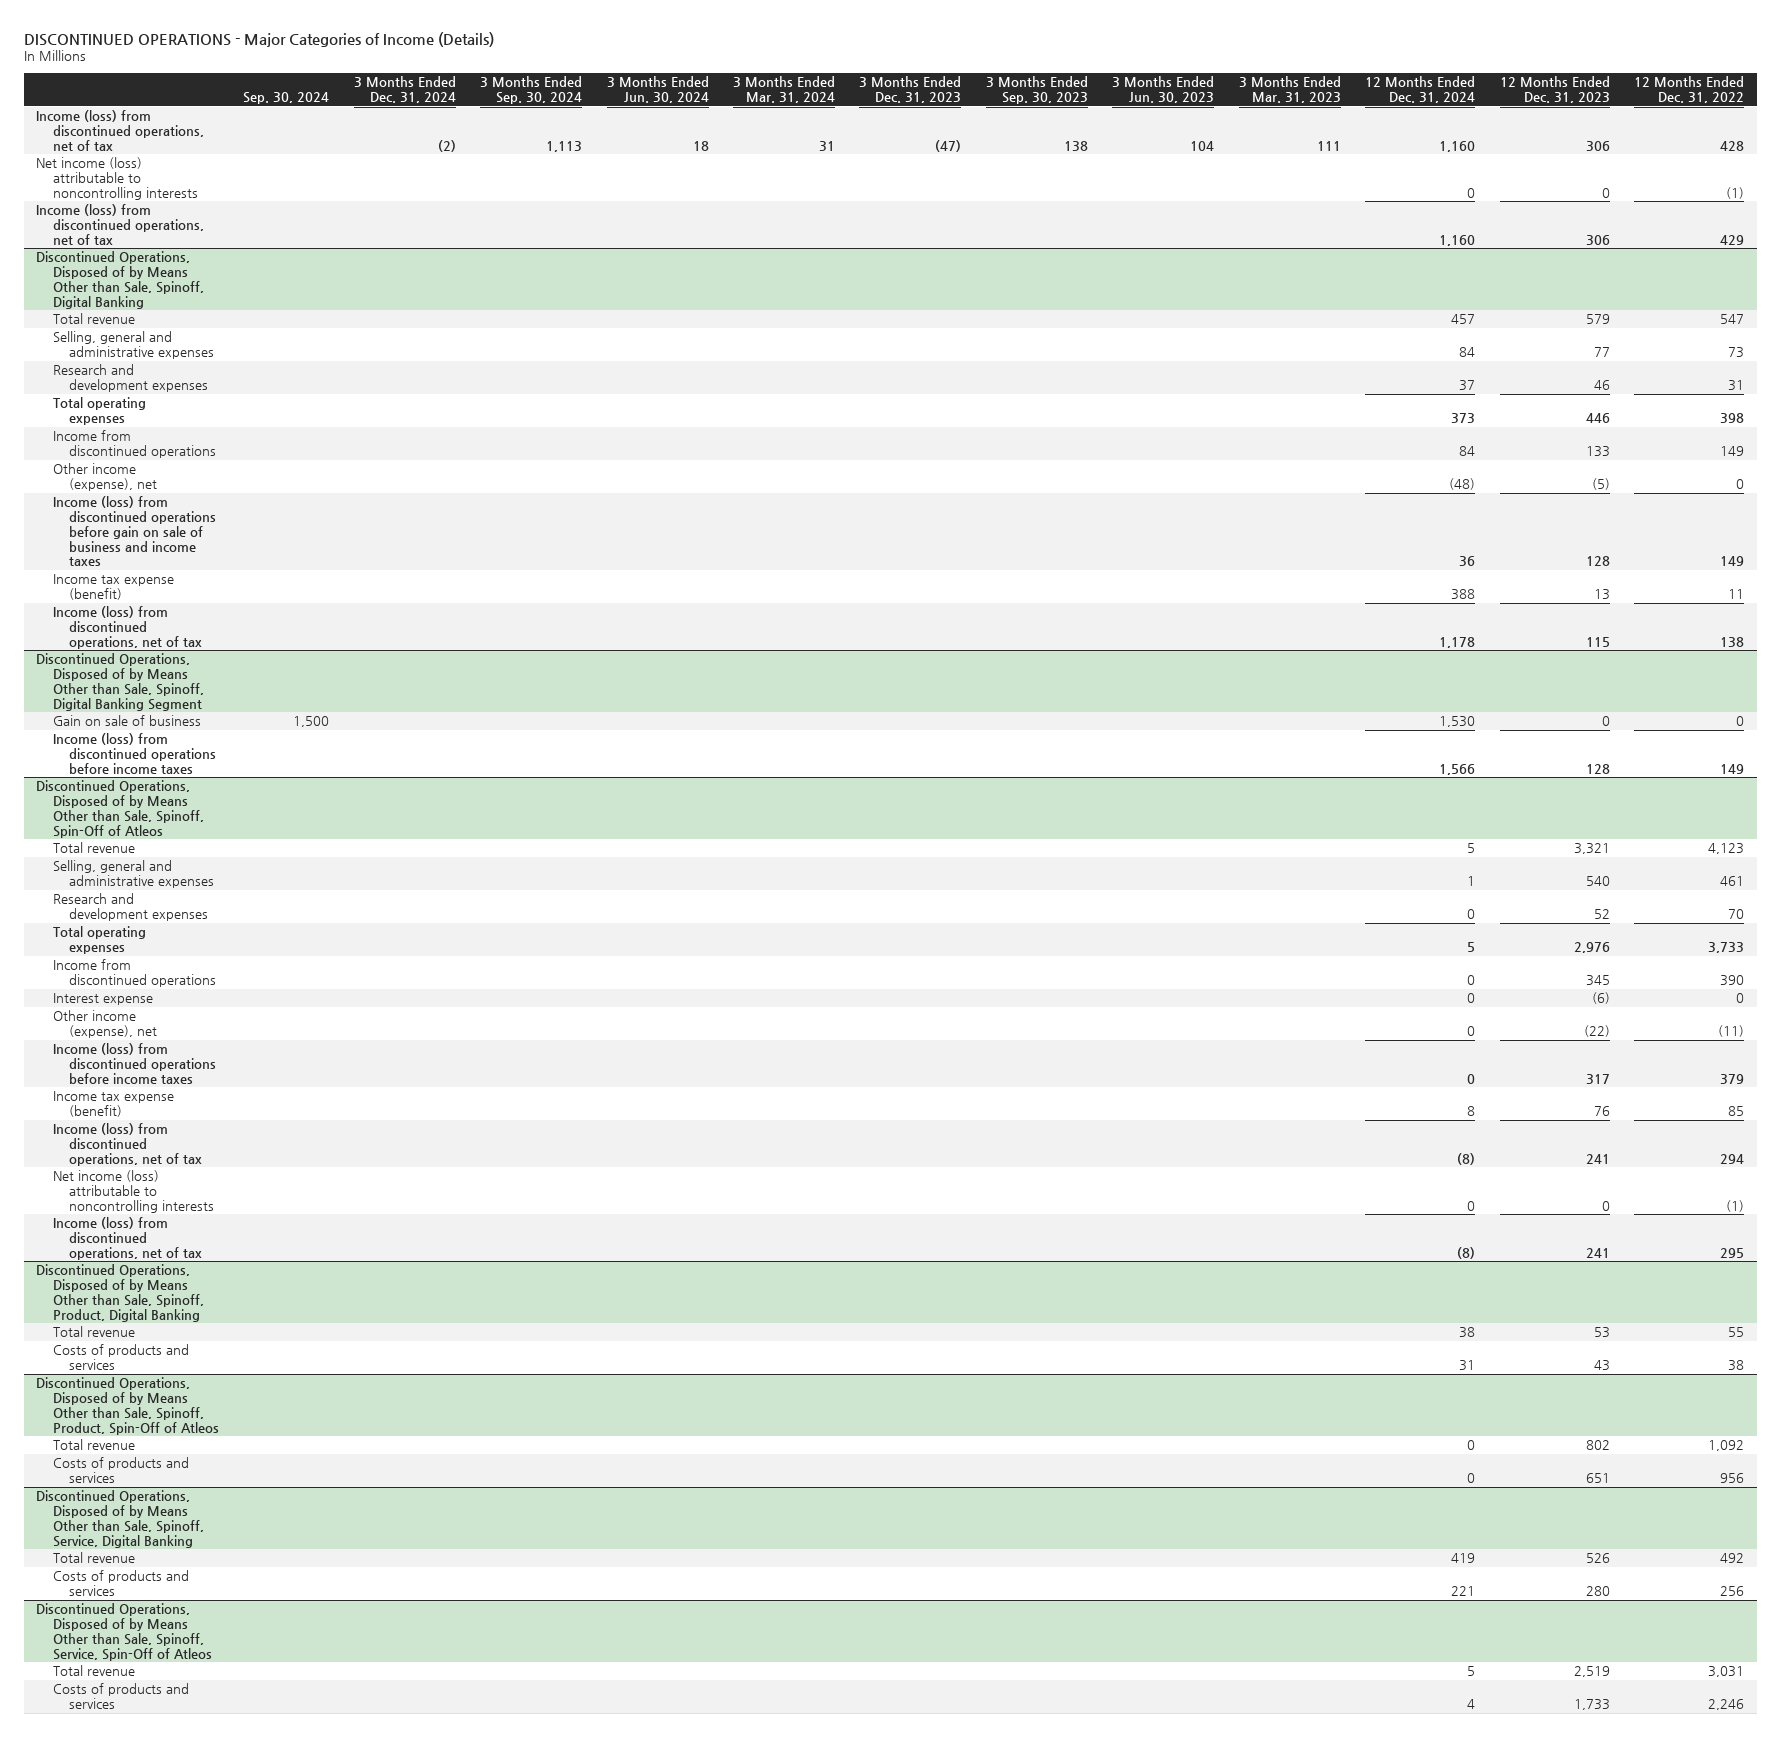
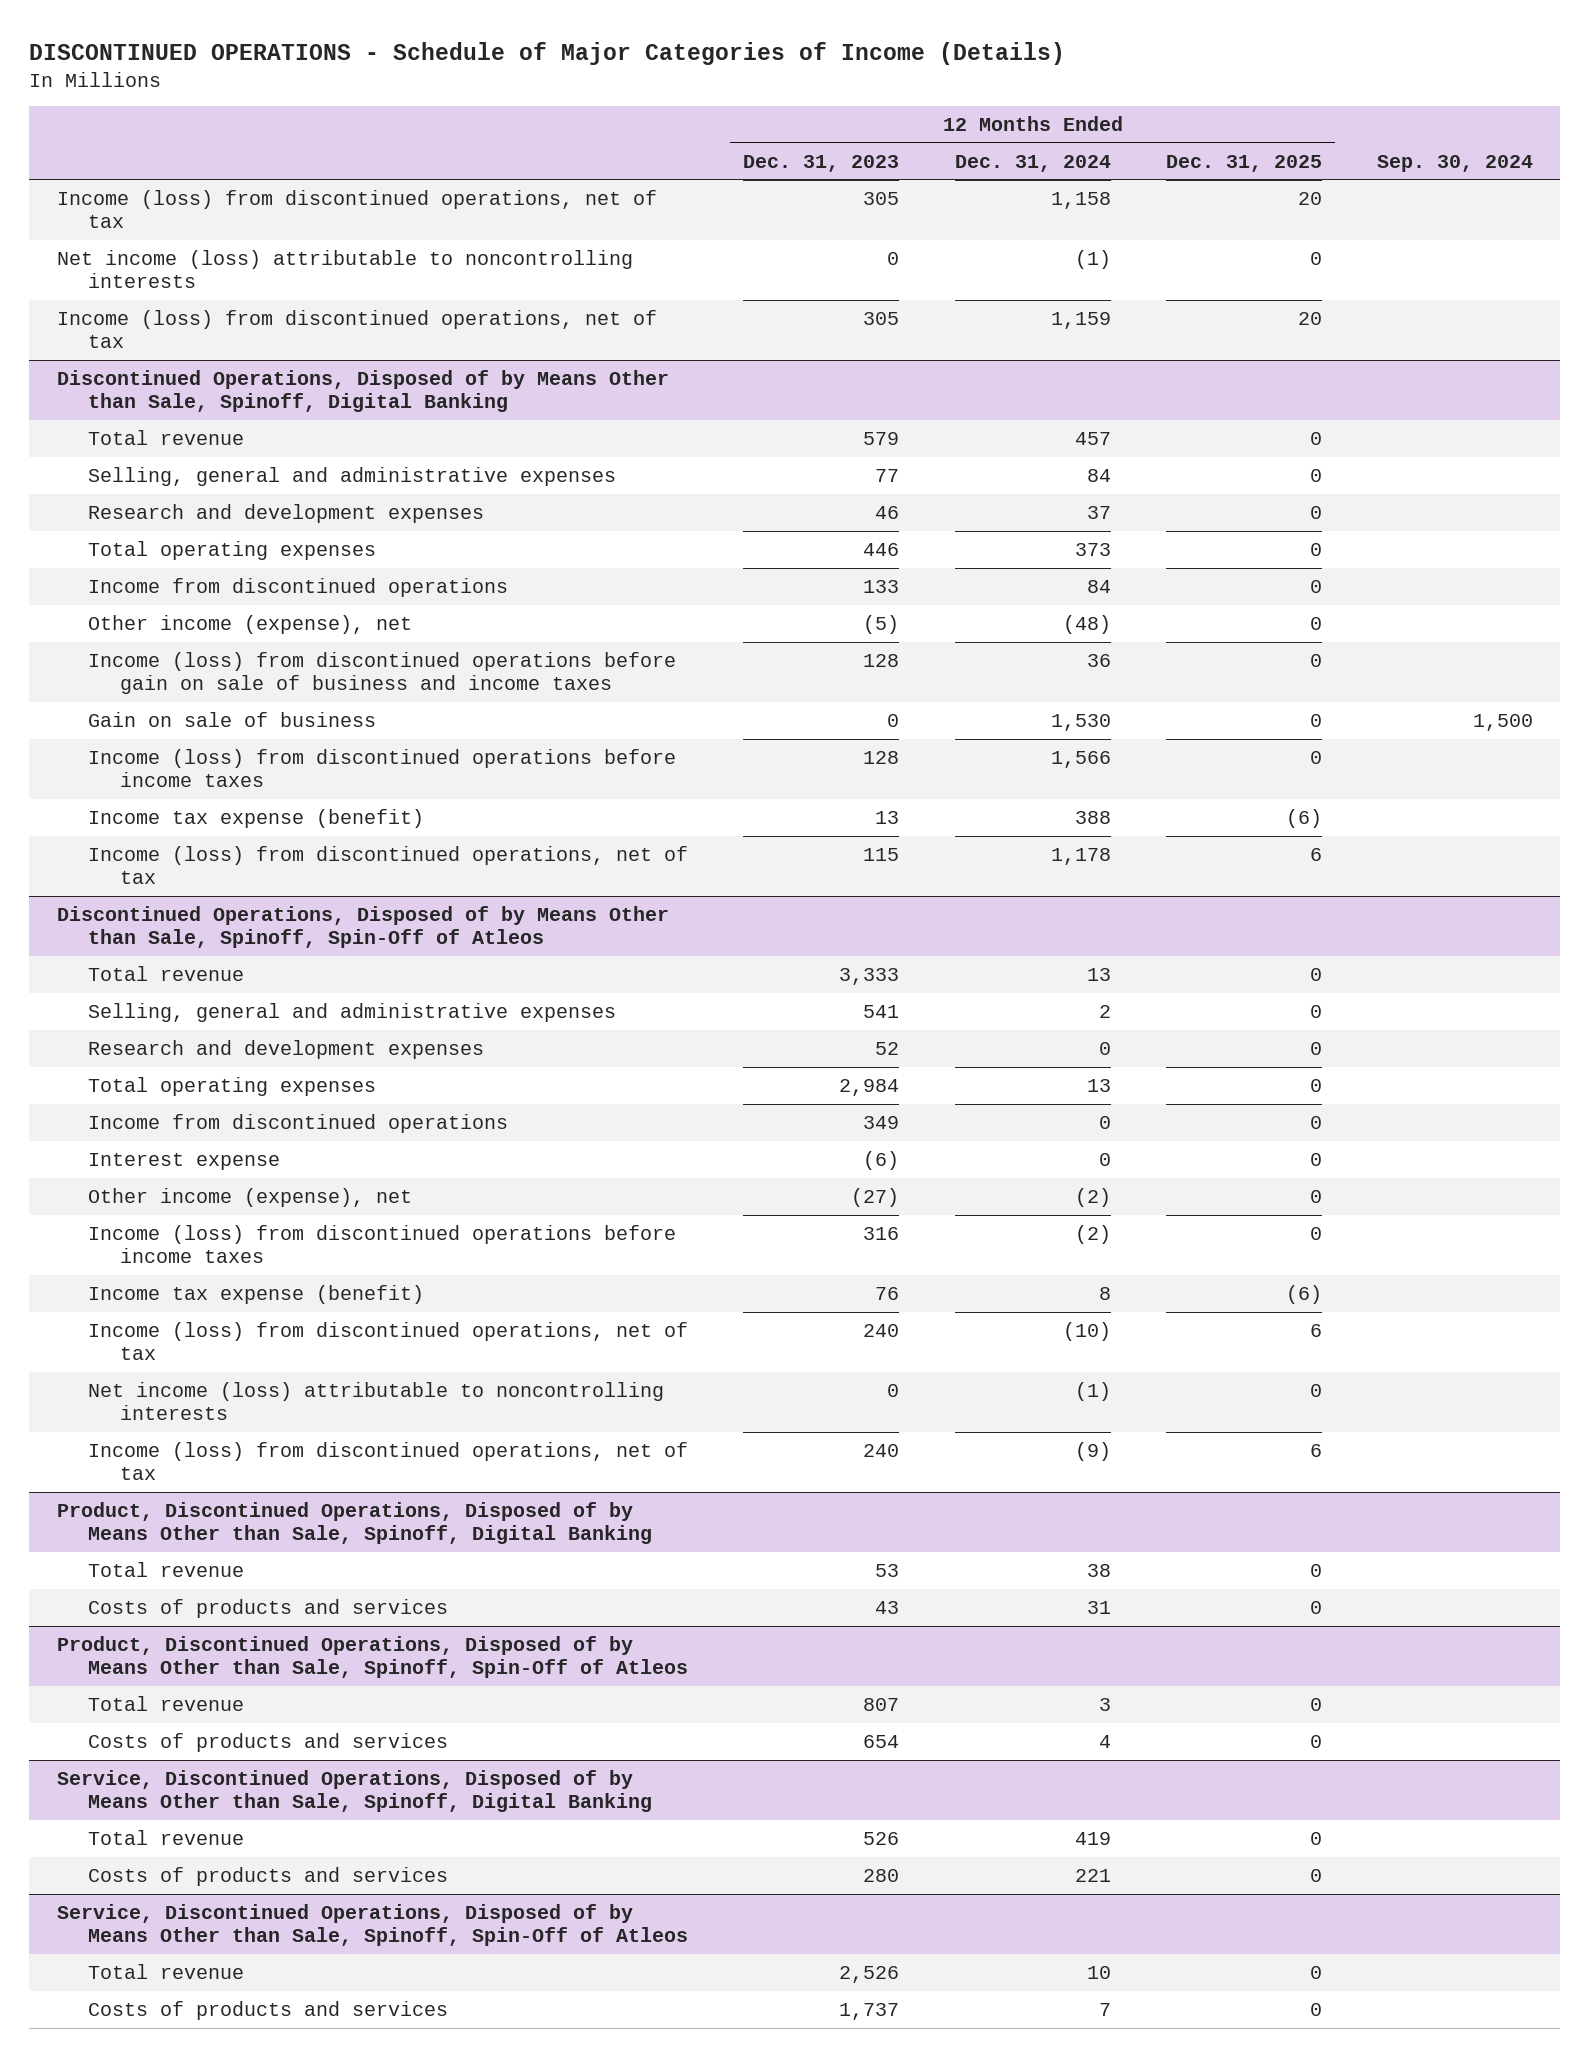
[24,31,495,47] DISCONTINUED OPERATIONS - Major Categories of Income (Details) -> [29,41,1066,65] DISCONTINUED OPERATIONS - Schedule of Major Categories of Income (Details)
[353,76,456,104] 3 Months Ended Dec. 31, 2024 -> none
[480,76,583,105] 3 Months Ended Sep. 30, 2024 -> none
[606,76,709,104] 3 Months Ended Jun. 30, 2024 -> none
[732,76,835,104] 3 Months Ended Mar. 31, 2024 -> none
[859,76,962,104] 3 Months Ended Dec. 31, 2023 -> none
[985,76,1088,105] 3 Months Ended Sep. 30, 2023 -> none
[1112,76,1215,104] 3 Months Ended Jun. 30, 2023 -> none
[1238,76,1341,104] 3 Months Ended Mar. 31, 2023 -> none
[1634,76,1745,104] 12 Months Ended Dec. 31, 2022 -> none
none -> [1165,154,1322,172] Dec. 31, 2025
[1439,140,1476,152] 1,160 -> [1050,191,1111,209] 1,158
[1585,140,1610,151] 306 -> [863,191,900,205] 305
[1467,187,1476,198] 0 -> [1074,249,1111,269] (1)
[1439,234,1476,246] 1,160 -> [1050,311,1111,329] 1,159
[1585,234,1610,245] 306 -> [863,311,900,325] 305
[36,653,204,711] Discontinued Operations, Disposed of by Means Other than Sale, Spinoff, Digital Banking Segment -> none
[52,574,174,601] Income tax expense (benefit) -> [88,808,425,828] Income tax expense (benefit)
[52,606,202,649] Income (loss) from discontinued operations, net of tax -> [88,845,689,885] Income (loss) from discontinued operations, net of tax
[1467,843,1476,854] 5 -> [1086,967,1111,981] 13
[1573,843,1610,855] 3,321 -> [839,967,900,985] 3,333
[1467,876,1476,887] 1 -> [1098,1004,1111,1018] 2
[1585,876,1610,887] 540 -> [863,1004,900,1018] 541
[1467,942,1476,953] 5 -> [1086,1078,1111,1092] 13
[1573,942,1610,954] 2,976 -> [839,1078,900,1096] 2,984
[1585,975,1610,987] 345 -> [863,1115,900,1129] 349
[1467,1026,1476,1037] 0 -> [1074,1187,1111,1207] (2)
[1583,1025,1610,1038] (22) -> [851,1187,900,1207] (27)
[1467,1073,1476,1084] 0 -> [1074,1224,1111,1244] (2)
[1585,1073,1610,1084] 317 -> [863,1226,900,1240] 316
[1457,1152,1476,1165] (8) -> [1062,1321,1111,1341] (10)
[1585,1153,1610,1164] 241 -> [863,1323,900,1337] 240
[1467,1200,1476,1211] 0 -> [1074,1381,1111,1401] (1)
[1457,1246,1476,1259] (8) -> [1074,1441,1111,1461] (9)
[1585,1247,1610,1258] 241 -> [863,1443,900,1457] 240
[36,1264,204,1322] Discontinued Operations, Disposed of by Means Other than Sale, Spinoff, Product, Digital Banking -> [56,1501,653,1545] Product, Discontinued Operations, Disposed of by Means Other than Sale, Spinoff, Digital Banking
[36,1377,219,1435] Discontinued Operations, Disposed of by Means Other than Sale, Spinoff, Product, Spin-Off of Atleos -> [56,1635,689,1679] Product, Discontinued Operations, Disposed of by Means Other than Sale, Spinoff, Spin-Off of Atleos
[1467,1440,1476,1451] 0 -> [1098,1697,1111,1711] 3
[1585,1440,1610,1451] 802 -> [863,1697,900,1711] 807
[1467,1473,1476,1484] 0 -> [1098,1734,1111,1748] 4
[1585,1473,1610,1484] 651 -> [863,1734,900,1748] 654
[36,1490,204,1548] Discontinued Operations, Disposed of by Means Other than Sale, Spinoff, Service, Digital Banking -> [56,1769,653,1813] Service, Discontinued Operations, Disposed of by Means Other than Sale, Spinoff, Digital Banking
[36,1603,212,1661] Discontinued Operations, Disposed of by Means Other than Sale, Spinoff, Service, Spin-Off of Atleos -> [56,1903,689,1947] Service, Discontinued Operations, Disposed of by Means Other than Sale, Spinoff, Spin-Off of Atleos
[1467,1666,1476,1677] 5 -> [1086,1965,1111,1979] 10
[1573,1666,1610,1678] 2,519 -> [839,1965,900,1983] 2,526
[1467,1699,1476,1710] 4 -> [1098,2002,1111,2016] 7
[1573,1699,1610,1711] 1,733 -> [839,2002,900,2020] 1,737

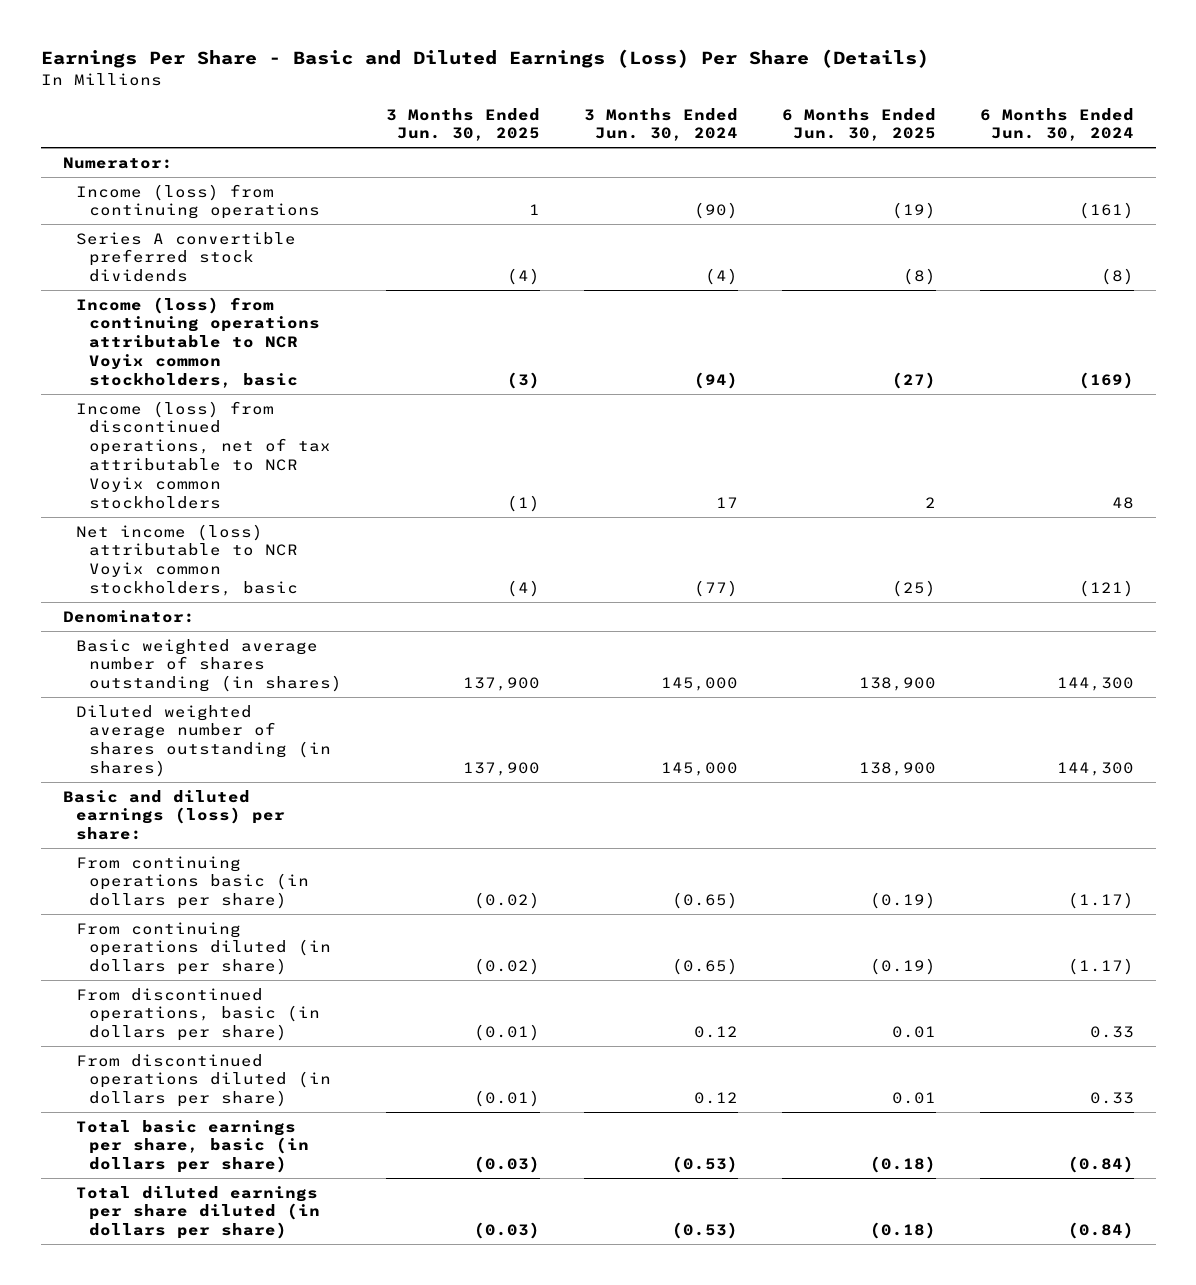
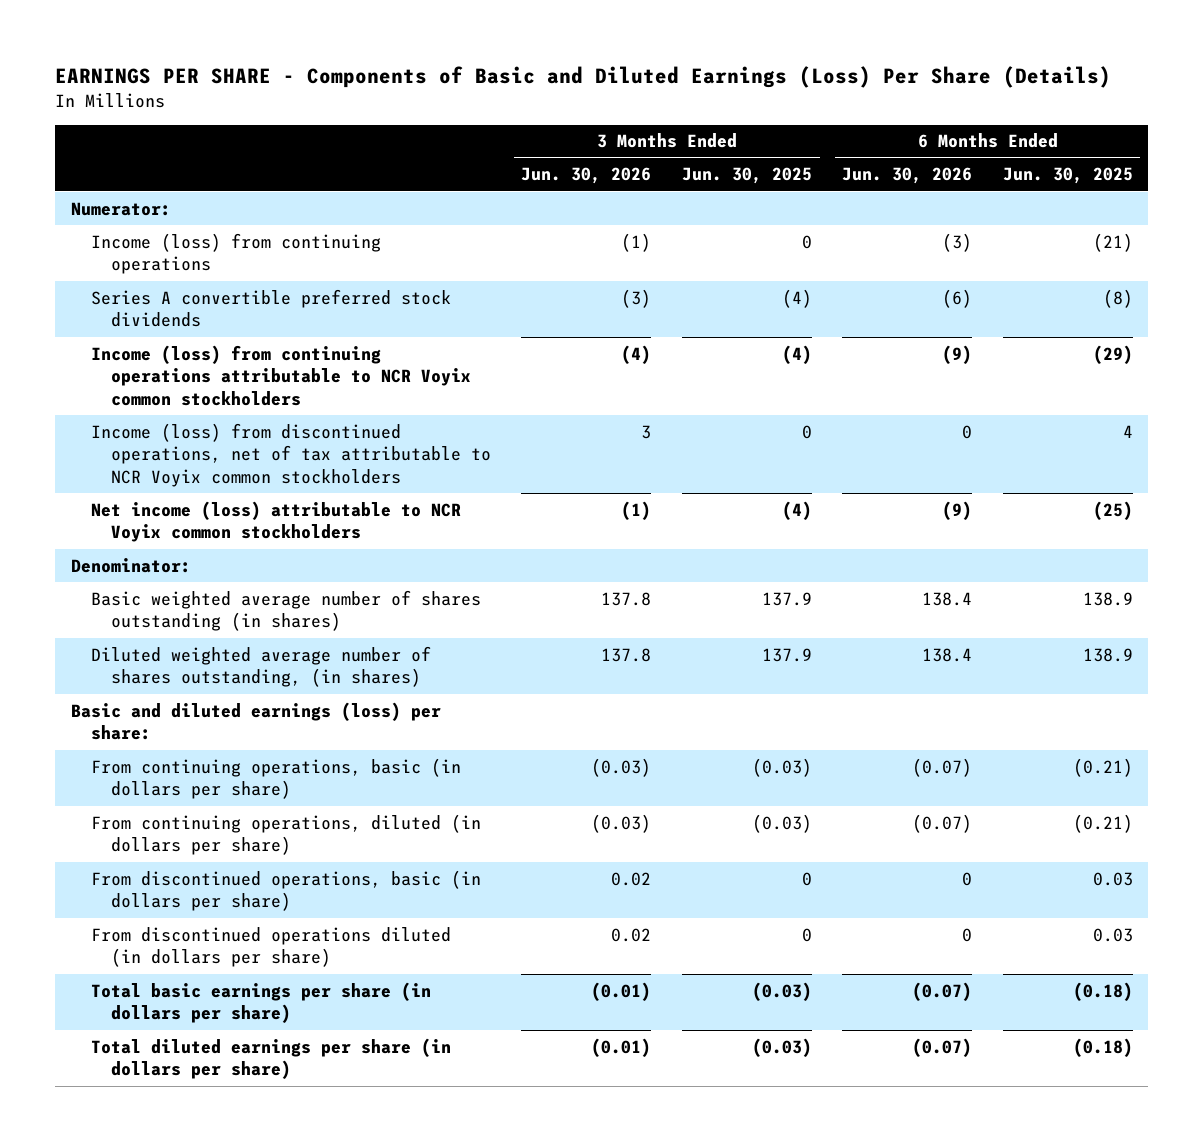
[40,49,929,69] Earnings Per Share - Basic and Diluted Earnings (Loss) Per Share (Details) -> [55,65,1112,88] EARNINGS PER SHARE - Components of Basic and Diluted Earnings (Loss) Per Share (Details)
[583,107,738,142] 3 Months Ended Jun. 30, 2024 -> none
[979,107,1134,142] 6 Months Ended Jun. 30, 2024 -> none
none -> [521,167,652,185] Jun. 30, 2026
none -> [842,167,973,185] Jun. 30, 2026
[528,204,540,216] 1 -> [801,234,812,249] 0
[891,202,936,220] (19) -> [1092,232,1133,252] (21)
[75,296,320,388] Income (loss) from continuing operations attributable to NCR Voyix common stockholders, basic -> [90,344,471,406] Income (loss) from continuing operations attributable to NCR Voyix common stockholders
[506,371,540,389] (3) -> [781,344,812,364] (4)
[891,371,936,389] (27) -> [1092,344,1133,364] (29)
[506,494,540,512] (1) -> [801,424,812,439] 0
[924,496,936,508] 2 -> [1122,424,1133,438] 4
[75,523,298,597] Net income (loss) attributable to NCR Voyix common stockholders, basic -> [90,500,461,543] Net income (loss) attributable to NCR Voyix common stockholders
[462,677,540,692] 137,900 -> [761,591,812,606] 137.9
[858,677,936,692] 138,900 -> [1082,591,1133,606] 138.9
[75,704,331,778] Diluted weighted average number of shares outstanding (in shares) -> [90,645,431,688] Diluted weighted average number of shares outstanding, (in shares)
[462,762,540,777] 137,900 -> [761,647,812,662] 137.9
[858,762,936,777] 138,900 -> [1082,647,1133,662] 138.9
[75,855,309,910] From continuing operations basic (in dollars per share) -> [90,757,461,800] From continuing operations, basic (in dollars per share)
[473,892,540,910] (0.02) -> [751,757,812,777] (0.03)
[869,892,936,910] (0.19) -> [1072,757,1133,777] (0.21)
[75,921,331,976] From continuing operations diluted (in dollars per share) -> [90,813,481,856] From continuing operations, diluted (in dollars per share)
[473,958,540,976] (0.02) -> [751,813,812,833] (0.03)
[869,958,936,976] (0.19) -> [1072,813,1133,833] (0.21)
[473,1024,540,1042] (0.01) -> [801,871,812,886] 0
[891,1026,936,1039] 0.01 -> [1092,871,1133,886] 0.03
[473,1090,540,1108] (0.01) -> [801,927,812,942] 0
[891,1092,936,1105] 0.01 -> [1092,927,1133,942] 0.03
[75,1119,309,1174] Total basic earnings per share, basic (in dollars per share) -> [90,981,431,1024] Total basic earnings per share (in dollars per share)
[75,1185,320,1240] Total diluted earnings per share diluted (in dollars per share) -> [90,1037,451,1080] Total diluted earnings per share (in dollars per share)

